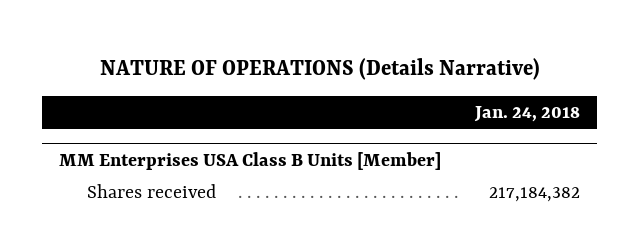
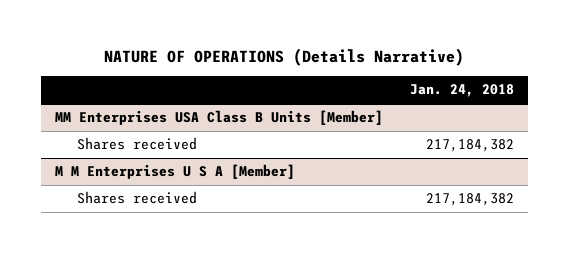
none -> [54,164,295,180] M M Enterprises U S A [Member]
none -> [76,191,197,205] Shares received

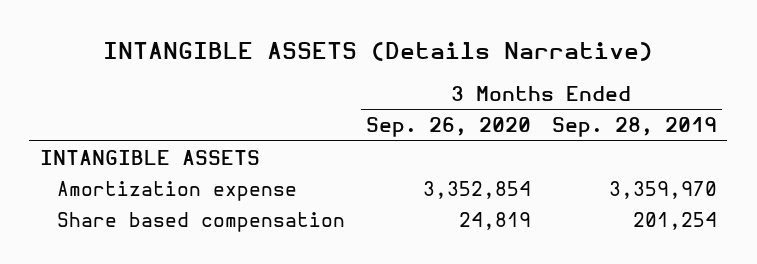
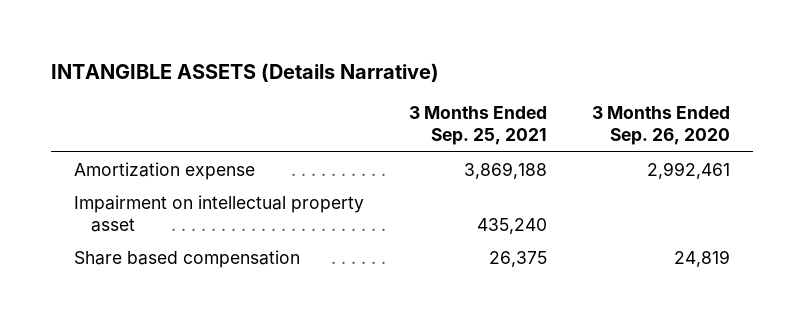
[551,117,717,138] Sep. 28, 2019 -> none
none -> [409,106,548,146] 3 Months Ended Sep. 25, 2021
[39,149,260,165] INTANGIBLE ASSETS -> none
[423,180,532,199] 3,352,854 -> [647,161,731,179] 2,992,461
none -> [73,194,364,233] Impairment on intellectual property asset

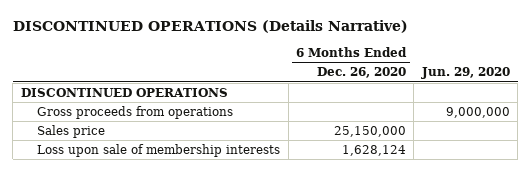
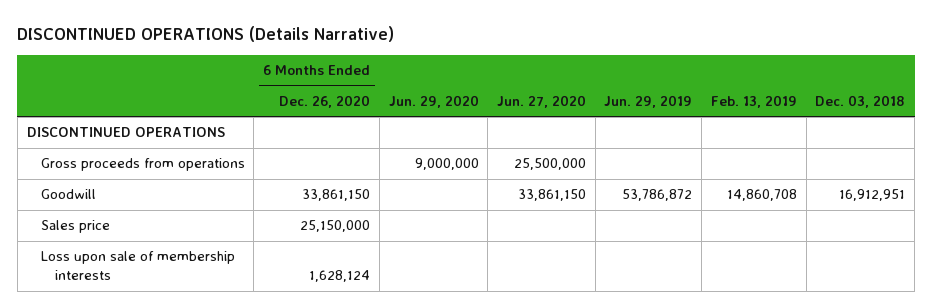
none -> [497,94,587,108] Jun. 27, 2020
none -> [604,94,693,108] Jun. 29, 2019
none -> [710,94,797,108] Feb. 13, 2019
none -> [815,94,906,108] Dec. 03, 2018
none -> [40,189,96,200] Goodwill

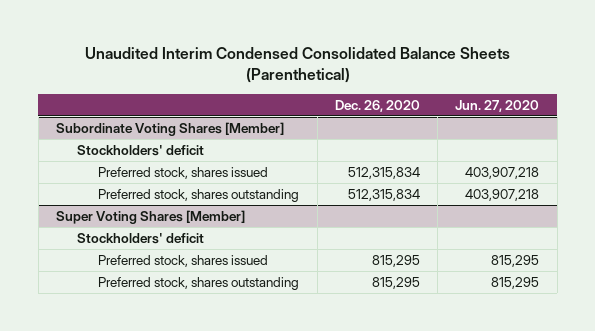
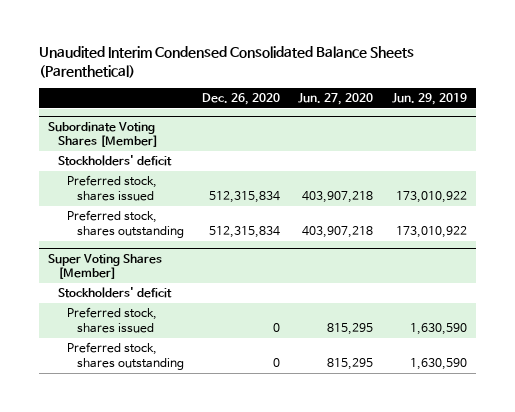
none -> [391,93,467,106] Jun. 29, 2019
[371,255,420,268] 815,295 -> [273,322,281,332] 0
[371,277,420,290] 815,295 -> [273,357,281,367] 0

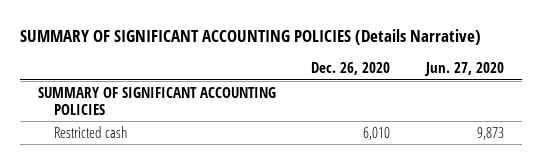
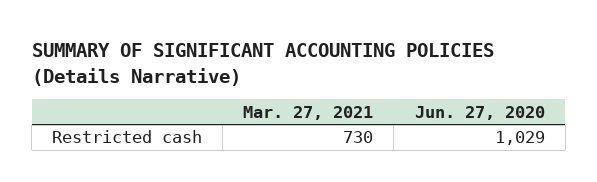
[311,62,391,76] Dec. 26, 2020 -> none
none -> [243,105,374,120] Mar. 27, 2021
[37,86,276,115] SUMMARY OF SIGNIFICANT ACCOUNTING POLICIES -> none
[476,126,504,140] 9,873 -> [494,131,545,146] 1,029

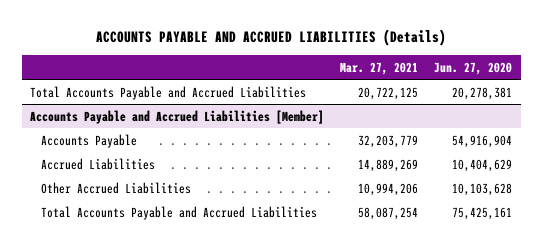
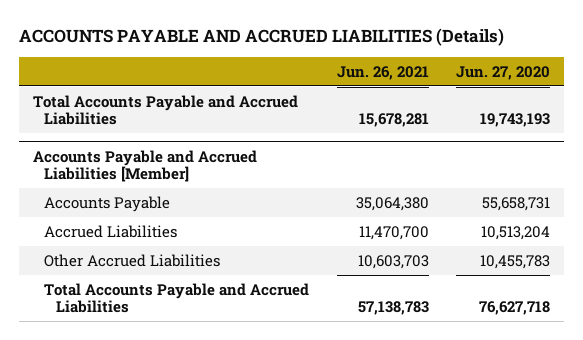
[340,61,419,75] Mar. 27, 2021 -> none
none -> [336,65,429,80] Jun. 26, 2021
[452,86,513,100] 20,278,381 -> [480,113,551,128] 19,743,193
[452,134,513,148] 54,916,904 -> [482,196,551,211] 55,658,731
[452,158,513,172] 10,404,629 -> [481,225,551,240] 10,513,204
[452,182,513,196] 10,103,628 -> [480,254,551,269] 10,455,783
[452,206,513,220] 75,425,161 -> [479,301,551,316] 76,627,718

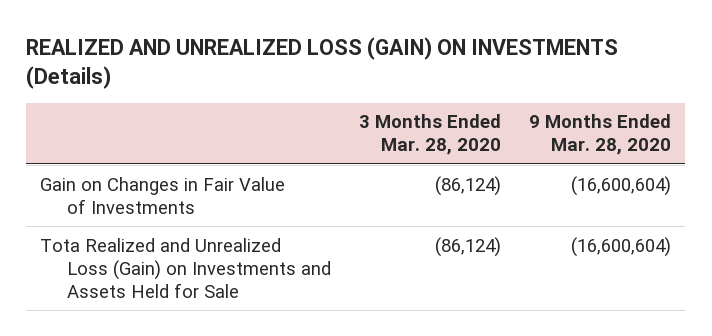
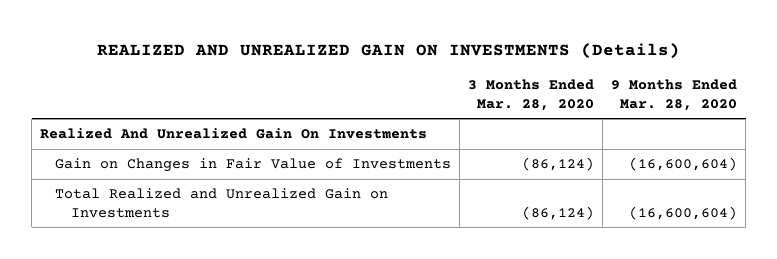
[26,37,619,89] REALIZED AND UNREALIZED LOSS (GAIN) ON INVESTMENTS (Details) -> [96,43,680,60] REALIZED AND UNREALIZED GAIN ON INVESTMENTS (Details)
none -> [40,128,428,140] Realized And Unrealized Gain On Investments
[40,237,332,298] Tota Realized and Unrealized Loss (Gain) on Investments and Assets Held for Sale -> [55,188,389,218] Total Realized and Unrealized Gain on Investments

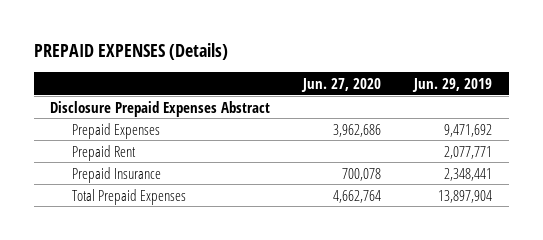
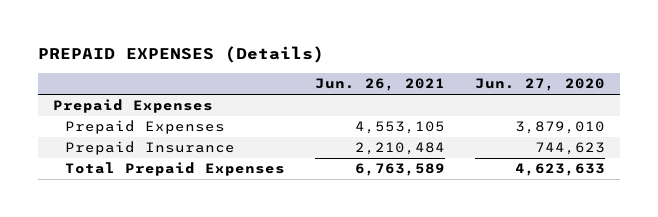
[412,77,493,92] Jun. 29, 2019 -> none
none -> [315,78,446,92] Jun. 26, 2021
[72,144,137,161] Prepaid Rent -> none
[50,100,271,117] Disclosure Prepaid Expenses Abstract -> [53,99,214,114] Prepaid Expenses
[333,123,382,137] 3,962,686 -> [515,121,606,135] 3,879,010
[342,167,382,181] 700,078 -> [535,142,606,156] 744,623
[333,189,382,203] 4,662,764 -> [515,163,606,177] 4,623,633

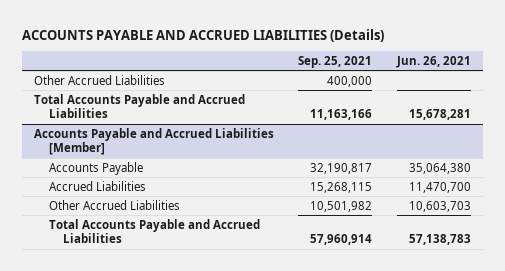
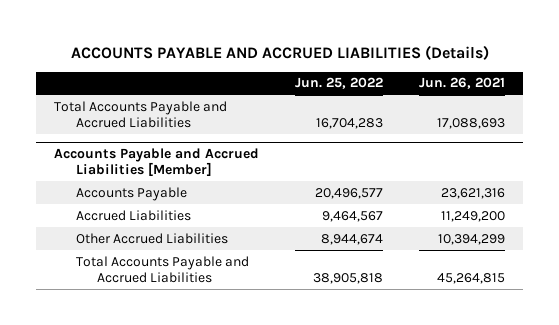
[298,55,373,68] Sep. 25, 2021 -> none
none -> [295,77,384,90] Jun. 25, 2022
[34,74,166,85] Other Accrued Liabilities -> none
[408,109,471,121] 15,678,281 -> [437,118,506,130] 17,088,693
[408,162,471,174] 35,064,380 -> [441,187,506,199] 23,621,316
[408,181,471,193] 11,470,700 -> [441,210,506,222] 11,249,200
[408,200,471,212] 10,603,703 -> [438,233,506,245] 10,394,299
[408,234,471,246] 57,138,783 -> [437,273,506,285] 45,264,815

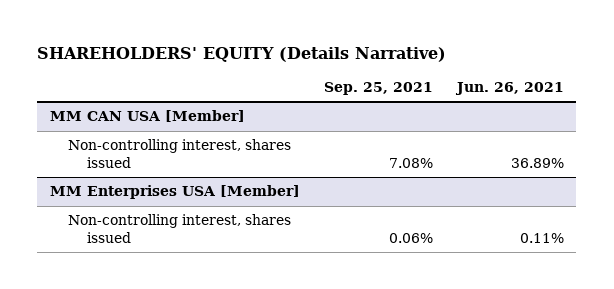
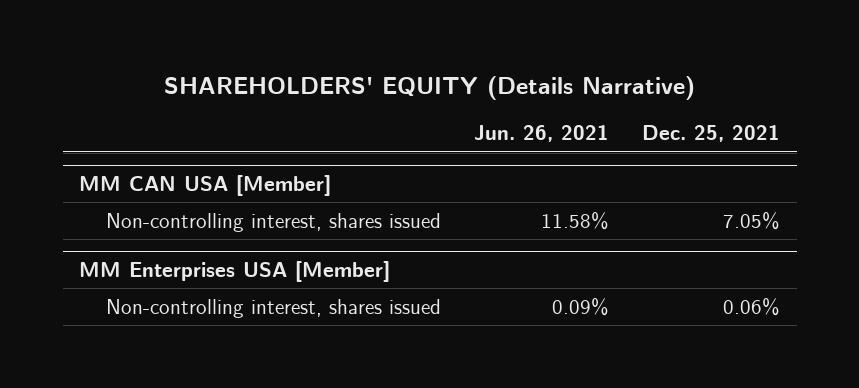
[323,82,433,96] Sep. 25, 2021 -> none
none -> [642,125,781,143] Dec. 25, 2021
[511,157,565,168] 36.89% -> [541,211,610,230] 11.58%
[520,232,565,243] 0.11% -> [552,297,610,316] 0.09%

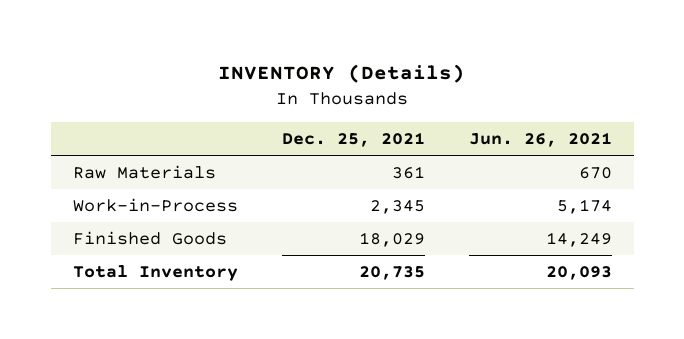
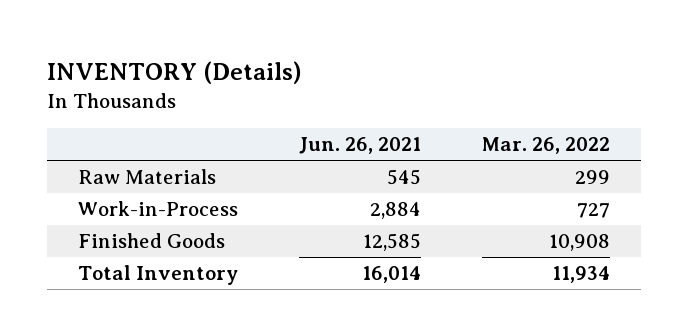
[281,132,425,148] Dec. 25, 2021 -> none
none -> [482,137,611,155] Mar. 26, 2022
[578,166,612,179] 670 -> [387,169,422,186] 545
[556,198,612,214] 5,174 -> [370,202,422,220] 2,884
[545,231,612,247] 14,249 -> [363,233,422,252] 12,585
[545,265,612,280] 20,093 -> [362,266,422,284] 16,014

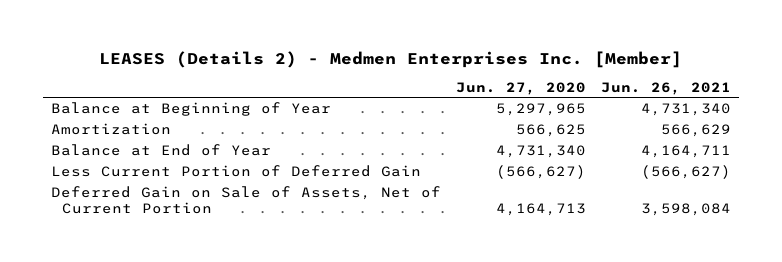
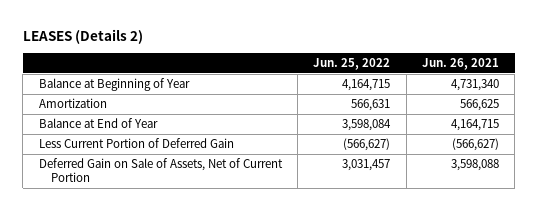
[98,50,682,68] LEASES (Details 2) - Medmen Enterprises Inc. [Member] -> [22,29,143,45] LEASES (Details 2)
[455,81,586,95] Jun. 27, 2020 -> none
none -> [313,57,391,70] Jun. 25, 2022
[661,123,732,137] 566,629 -> [459,99,499,112] 566,625
[641,144,732,158] 4,164,711 -> [450,119,499,132] 4,164,715
[641,202,732,216] 3,598,084 -> [450,159,499,172] 3,598,088

